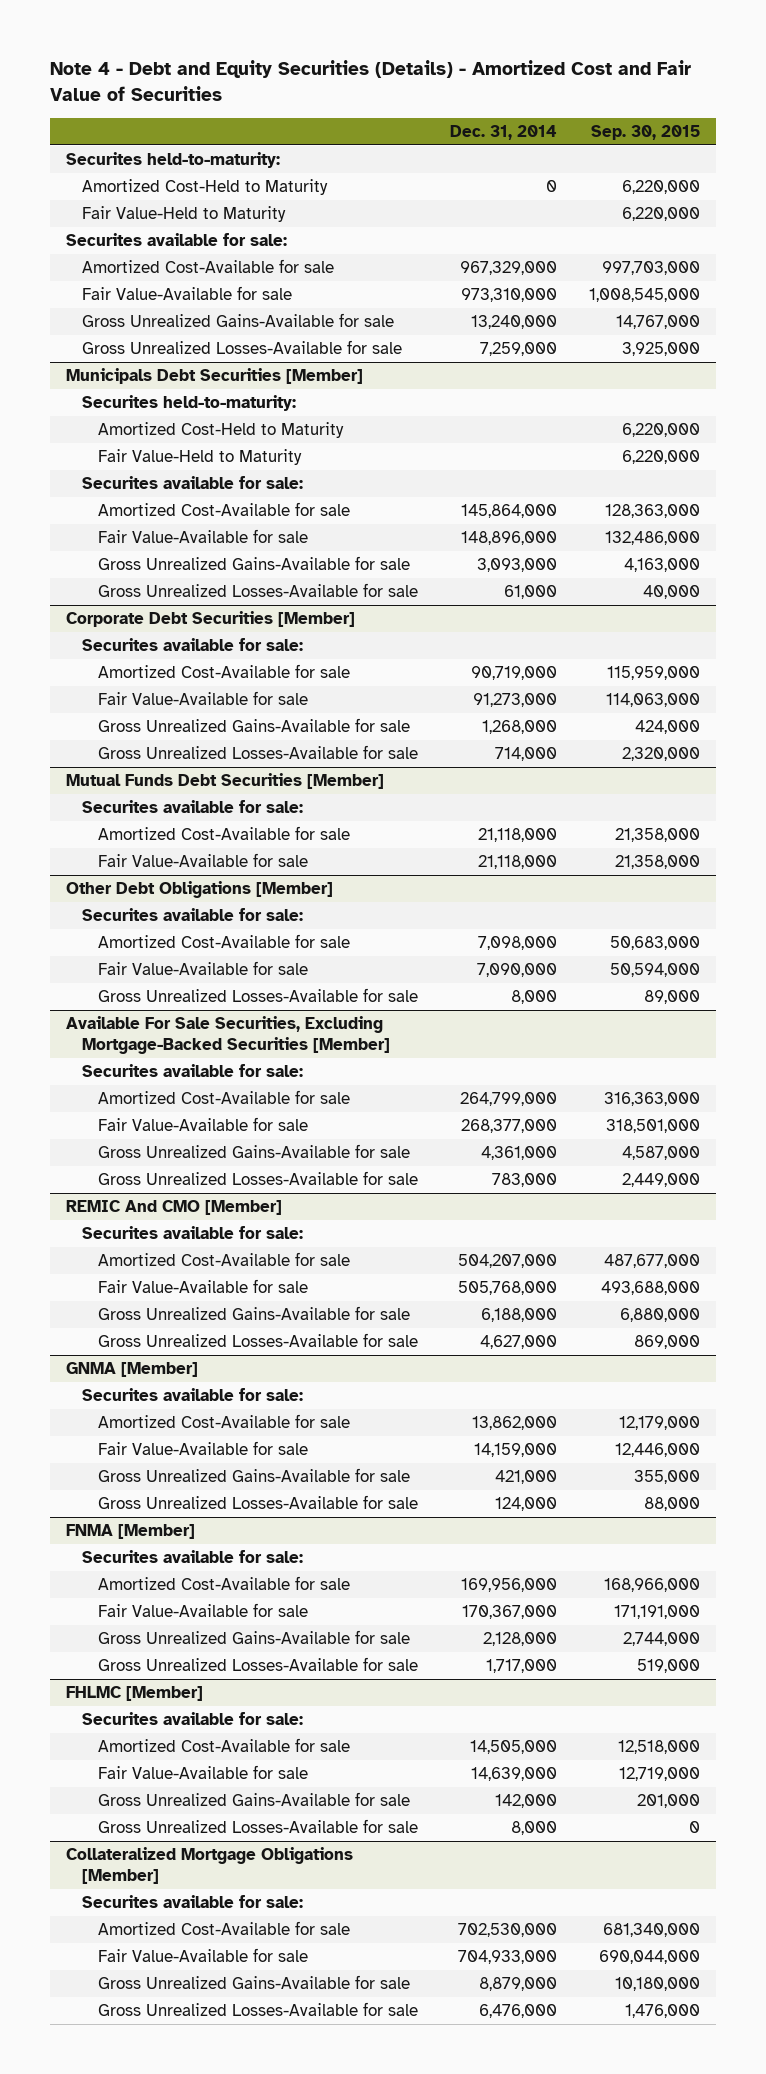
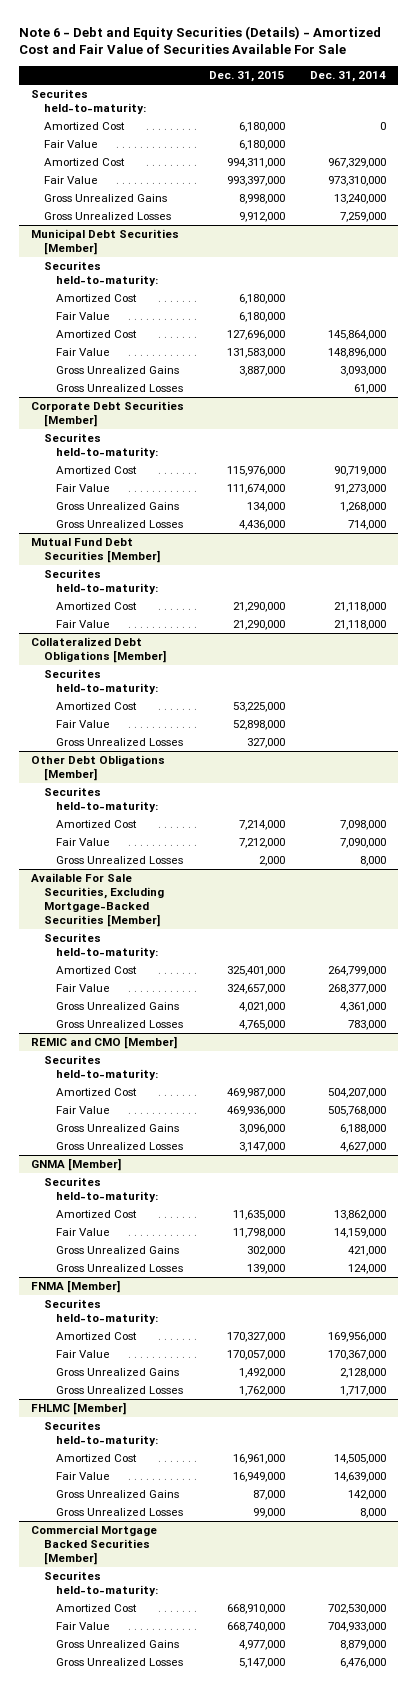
[49,60,691,102] Note 4 - Debt and Equity Securities (Details) - Amortized Cost and Fair Value of Securities -> [18,25,381,55] Note 6 - Debt and Equity Securities (Details) - Amortized Cost and Fair Value of Securities Available For Sale
[590,124,700,140] Sep. 30, 2015 -> none
none -> [209,71,286,83] Dec. 31, 2015
[65,233,287,247] Securites available for sale: -> none
[81,179,328,196] Amortized Cost-Held to Maturity -> [43,122,125,131] Amortized Cost
[81,206,286,223] Fair Value-Held to Maturity -> [43,140,98,149] Fair Value
[81,259,334,274] Amortized Cost-Available for sale -> [43,158,125,167] Amortized Cost
[81,286,292,301] Fair Value-Available for sale -> [43,176,98,185] Fair Value
[81,313,394,328] Gross Unrealized Gains-Available for sale -> [43,194,167,203] Gross Unrealized Gains
[81,340,402,355] Gross Unrealized Losses-Available for sale -> [43,212,171,221] Gross Unrealized Losses
[65,368,363,385] Municipals Debt Securities [Member] -> [31,229,180,256] Municipal Debt Securities [Member]
[81,476,303,490] Securites available for sale: -> none
[97,422,344,439] Amortized Cost-Held to Maturity -> [55,294,137,303] Amortized Cost
[97,449,302,466] Fair Value-Held to Maturity -> [55,312,110,321] Fair Value
[97,502,350,517] Amortized Cost-Available for sale -> [55,330,137,339] Amortized Cost
[97,529,308,544] Fair Value-Available for sale -> [55,348,110,357] Fair Value
[97,556,410,571] Gross Unrealized Gains-Available for sale -> [55,366,179,375] Gross Unrealized Gains
[97,583,418,598] Gross Unrealized Losses-Available for sale -> [55,384,183,393] Gross Unrealized Losses
[81,638,303,652] Securites available for sale: -> none
[81,800,303,814] Securites available for sale: -> none
none -> [43,433,158,459] Securites held-to-maturity:
[97,664,350,679] Amortized Cost-Available for sale -> [55,466,137,475] Amortized Cost
[97,691,308,706] Fair Value-Available for sale -> [55,484,110,493] Fair Value
[97,718,410,733] Gross Unrealized Gains-Available for sale -> [55,502,179,511] Gross Unrealized Gains
[97,745,418,760] Gross Unrealized Losses-Available for sale -> [55,520,183,529] Gross Unrealized Losses
[65,773,384,790] Mutual Funds Debt Securities [Member] -> [31,538,160,564] Mutual Fund Debt Securities [Member]
none -> [43,569,158,595] Securites held-to-maturity:
[97,826,350,841] Amortized Cost-Available for sale -> [55,602,137,611] Amortized Cost
[97,853,308,868] Fair Value-Available for sale -> [55,620,110,629] Fair Value
none -> [31,637,166,664] Collateralized Debt Obligations [Member]
none -> [43,669,158,695] Securites held-to-maturity:
none -> [55,702,137,711] Amortized Cost
none -> [55,720,110,729] Fair Value
none -> [55,738,183,747] Gross Unrealized Losses
[81,908,303,922] Securites available for sale: -> none
none -> [43,787,158,813] Securites held-to-maturity:
[97,934,350,949] Amortized Cost-Available for sale -> [55,820,137,829] Amortized Cost
[97,961,308,976] Fair Value-Available for sale -> [55,838,110,847] Fair Value
[97,988,418,1003] Gross Unrealized Losses-Available for sale -> [55,856,183,865] Gross Unrealized Losses
[81,1064,303,1078] Securites available for sale: -> none
[81,1226,303,1240] Securites available for sale: -> none
none -> [43,933,158,959] Securites held-to-maturity:
[97,1090,350,1105] Amortized Cost-Available for sale -> [55,966,137,975] Amortized Cost
[97,1117,308,1132] Fair Value-Available for sale -> [55,984,110,993] Fair Value
[97,1144,410,1159] Gross Unrealized Gains-Available for sale -> [55,1002,179,1011] Gross Unrealized Gains
[97,1171,418,1186] Gross Unrealized Losses-Available for sale -> [55,1020,183,1029] Gross Unrealized Losses
[65,1200,282,1216] REMIC And CMO [Member] -> [31,1036,178,1050] REMIC and CMO [Member]
none -> [43,1055,158,1081] Securites held-to-maturity:
[97,1252,350,1267] Amortized Cost-Available for sale -> [55,1088,137,1097] Amortized Cost
[97,1279,308,1294] Fair Value-Available for sale -> [55,1106,110,1115] Fair Value
[97,1306,410,1321] Gross Unrealized Gains-Available for sale -> [55,1124,179,1133] Gross Unrealized Gains
[97,1333,418,1348] Gross Unrealized Losses-Available for sale -> [55,1142,183,1151] Gross Unrealized Losses
[81,1388,303,1402] Securites available for sale: -> none
none -> [43,1177,158,1203] Securites held-to-maturity:
[97,1414,350,1429] Amortized Cost-Available for sale -> [55,1210,137,1219] Amortized Cost
[97,1441,308,1456] Fair Value-Available for sale -> [55,1228,110,1237] Fair Value
[97,1468,410,1483] Gross Unrealized Gains-Available for sale -> [55,1246,179,1255] Gross Unrealized Gains
[97,1495,418,1510] Gross Unrealized Losses-Available for sale -> [55,1264,183,1273] Gross Unrealized Losses
[81,1550,303,1564] Securites available for sale: -> none
none -> [43,1299,158,1325] Securites held-to-maturity:
[97,1576,350,1591] Amortized Cost-Available for sale -> [55,1332,137,1341] Amortized Cost
[97,1603,308,1618] Fair Value-Available for sale -> [55,1350,110,1359] Fair Value
[97,1630,410,1645] Gross Unrealized Gains-Available for sale -> [55,1368,179,1377] Gross Unrealized Gains
[97,1657,418,1672] Gross Unrealized Losses-Available for sale -> [55,1386,183,1395] Gross Unrealized Losses
[81,1712,303,1726] Securites available for sale: -> none
[65,1847,353,1884] Collateralized Mortgage Obligations [Member] -> none
[81,1895,303,1909] Securites available for sale: -> none
none -> [43,1421,158,1447] Securites held-to-maturity:
[97,1738,350,1753] Amortized Cost-Available for sale -> [55,1454,137,1463] Amortized Cost
[97,1765,308,1780] Fair Value-Available for sale -> [55,1472,110,1481] Fair Value
[97,1792,410,1807] Gross Unrealized Gains-Available for sale -> [55,1490,179,1499] Gross Unrealized Gains
[97,1819,418,1834] Gross Unrealized Losses-Available for sale -> [55,1508,183,1517] Gross Unrealized Losses
none -> [31,1525,158,1566] Commercial Mortgage Backed Securities [Member]
none -> [43,1571,158,1597] Securites held-to-maturity:
[97,1921,350,1936] Amortized Cost-Available for sale -> [55,1604,137,1613] Amortized Cost
[97,1948,308,1963] Fair Value-Available for sale -> [55,1622,110,1631] Fair Value
[97,1975,410,1990] Gross Unrealized Gains-Available for sale -> [55,1640,179,1649] Gross Unrealized Gains
[97,2002,418,2017] Gross Unrealized Losses-Available for sale -> [55,1658,183,1667] Gross Unrealized Losses

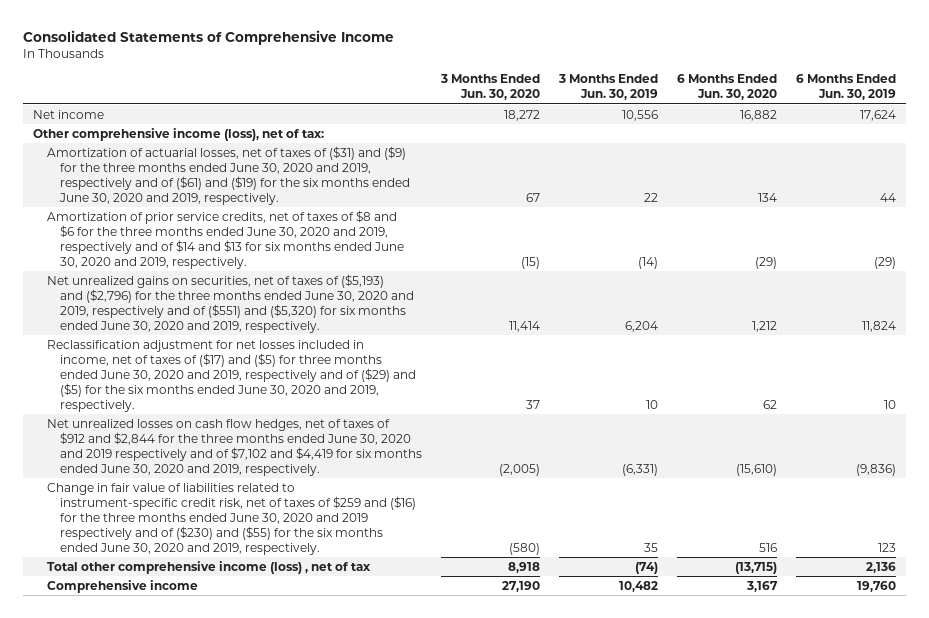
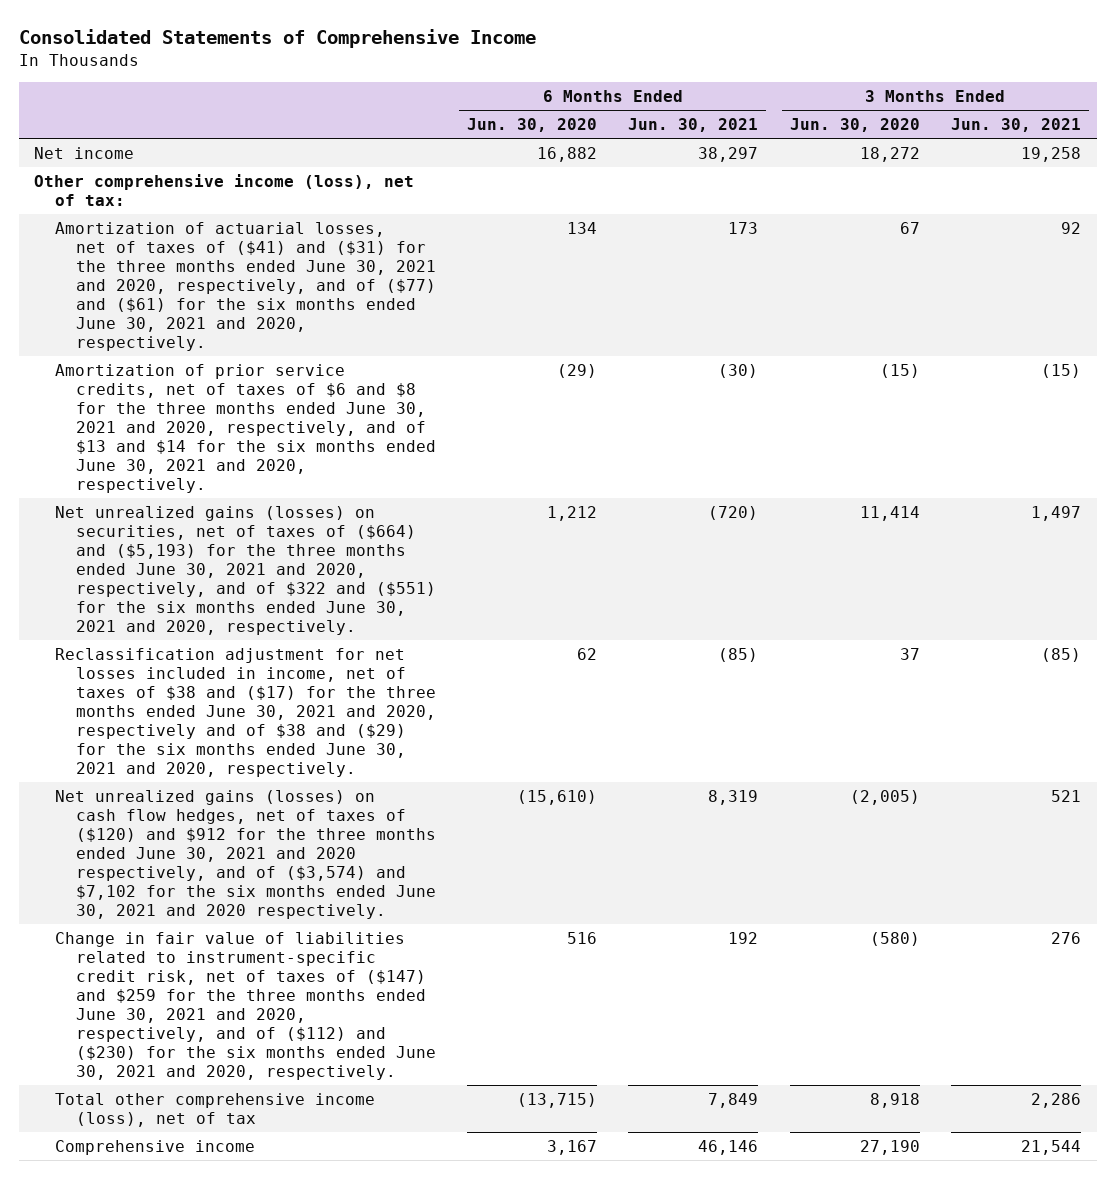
[558,74,659,101] 3 Months Ended Jun. 30, 2019 -> none
[796,74,897,101] 6 Months Ended Jun. 30, 2019 -> none
none -> [628,118,759,133] Jun. 30, 2021
none -> [951,118,1082,133] Jun. 30, 2021
[46,145,411,205] Amortization of actuarial losses, net of taxes of ($31) and ($9) for the three months ended June 30, 2020 and 2019, respectively and of ($61) and ($19) for the six months ended June 30, 2020 and 2019, respectively. -> [55,222,436,352] Amortization of actuarial losses, net of taxes of ($41) and ($31) for the three months ended June 30, 2021 and 2020, respectively, and of ($77) and ($61) for the six months ended June 30, 2021 and 2020, respectively.
[46,209,405,269] Amortization of prior service credits, net of taxes of $8 and $6 for the three months ended June 30, 2020 and 2019, respectively and of $14 and $13 for six months ended June 30, 2020 and 2019, respectively. -> [55,364,436,494] Amortization of prior service credits, net of taxes of $6 and $8 for the three months ended June 30, 2021 and 2020, respectively, and of $13 and $14 for the six months ended June 30, 2021 and 2020, respectively.
[46,273,415,333] Net unrealized gains on securities, net of taxes of ($5,193) and ($2,796) for the three months ended June 30, 2020 and 2019, respectively and of ($551) and ($5,320) for six months ended June 30, 2020 and 2019, respectively. -> [55,506,436,636] Net unrealized gains (losses) on securities, net of taxes of ($664) and ($5,193) for the three months ended June 30, 2021 and 2020, respectively, and of $322 and ($551) for the six months ended June 30, 2021 and 2020, respectively.
[46,339,417,412] Reclassification adjustment for net losses included in income, net of taxes of ($17) and ($5) for three months ended June 30, 2020 and 2019, respectively and of ($29) and ($5) for the six months ended June 30, 2020 and 2019, respectively. -> [55,648,436,778] Reclassification adjustment for net losses included in income, net of taxes of $38 and ($17) for the three months ended June 30, 2021 and 2020, respectively and of $38 and ($29) for the six months ended June 30, 2021 and 2020, respectively.
[46,418,423,476] Net unrealized losses on cash flow hedges, net of taxes of $912 and $2,844 for the three months ended June 30, 2020 and 2019 respectively and of $7,102 and $4,419 for six months ended June 30, 2020 and 2019, respectively. -> [55,790,436,920] Net unrealized gains (losses) on cash flow hedges, net of taxes of ($120) and $912 for the three months ended June 30, 2021 and 2020 respectively, and of ($3,574) and $7,102 for the six months ended June 30, 2021 and 2020 respectively.
[46,482,417,555] Change in fair value of liabilities related to instrument-specific credit risk, net of taxes of $259 and ($16) for the three months ended June 30, 2020 and 2019 respectively and of ($230) and ($55) for the six months ended June 30, 2020 and 2019, respectively. -> [55,932,436,1081] Change in fair value of liabilities related to instrument-specific credit risk, net of taxes of ($147) and $259 for the three months ended June 30, 2021 and 2020, respectively, and of ($112) and ($230) for the six months ended June 30, 2021 and 2020, respectively.
[46,560,371,574] Total other comprehensive income (loss) , net of tax -> [55,1093,376,1128] Total other comprehensive income (loss), net of tax

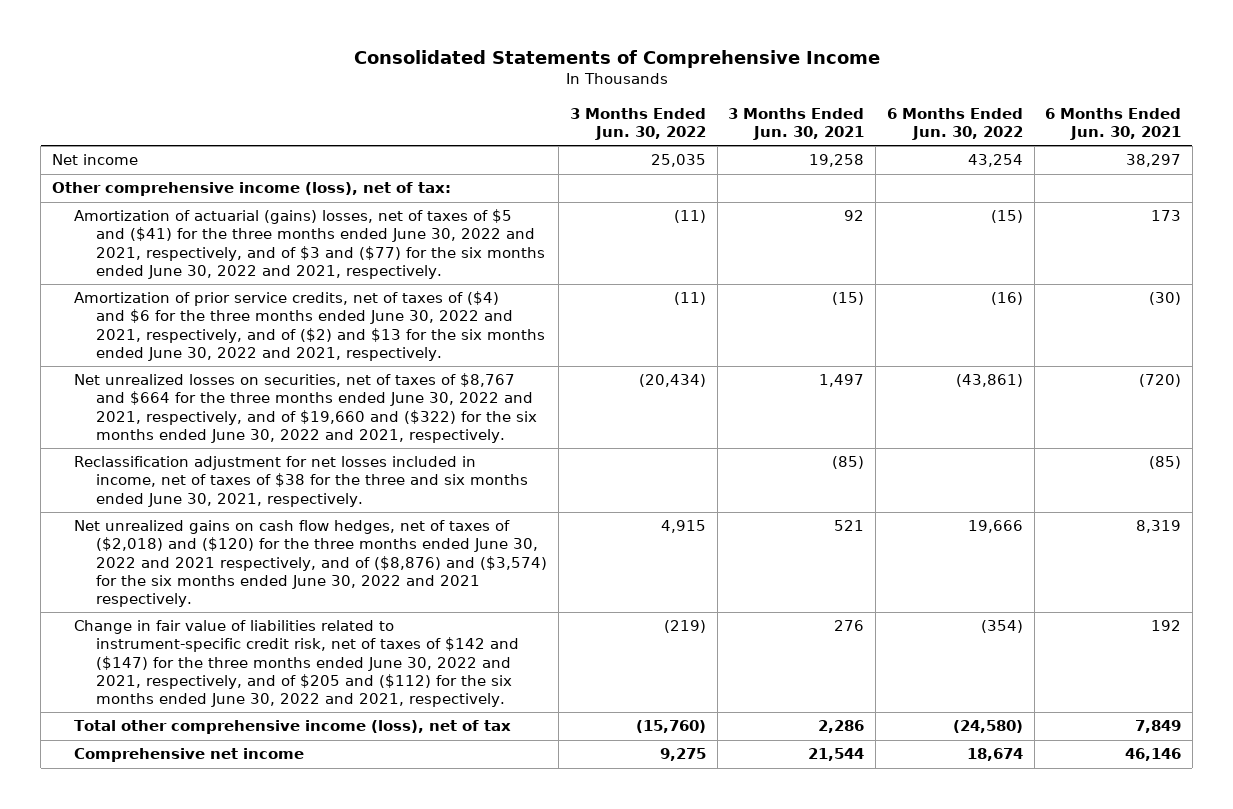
[467,118,598,133] Jun. 30, 2020 -> none
[789,118,920,133] Jun. 30, 2020 -> none
none -> [569,107,706,140] 3 Months Ended Jun. 30, 2022
none -> [886,107,1023,140] 6 Months Ended Jun. 30, 2022
[55,222,436,352] Amortization of actuarial losses, net of taxes of ($41) and ($31) for the three months ended June 30, 2021 and 2020, respectively, and of ($77) and ($61) for the six months ended June 30, 2021 and 2020, respectively. -> [74,209,546,279] Amortization of actuarial (gains) losses, net of taxes of $5 and ($41) for the three months ended June 30, 2022 and 2021, respectively, and of $3 and ($77) for the six months ended June 30, 2022 and 2021, respectively.
[55,364,436,494] Amortization of prior service credits, net of taxes of $6 and $8 for the three months ended June 30, 2021 and 2020, respectively, and of $13 and $14 for the six months ended June 30, 2021 and 2020, respectively. -> [74,291,546,361] Amortization of prior service credits, net of taxes of ($4) and $6 for the three months ended June 30, 2022 and 2021, respectively, and of ($2) and $13 for the six months ended June 30, 2022 and 2021, respectively.
[55,506,436,636] Net unrealized gains (losses) on securities, net of taxes of ($664) and ($5,193) for the three months ended June 30, 2021 and 2020, respectively, and of $322 and ($551) for the six months ended June 30, 2021 and 2020, respectively. -> [74,373,538,443] Net unrealized losses on securities, net of taxes of $8,767 and $664 for the three months ended June 30, 2022 and 2021, respectively, and of $19,660 and ($322) for the six months ended June 30, 2022 and 2021, respectively.
[55,648,436,778] Reclassification adjustment for net losses included in income, net of taxes of $38 and ($17) for the three months ended June 30, 2021 and 2020, respectively and of $38 and ($29) for the six months ended June 30, 2021 and 2020, respectively. -> [74,456,529,507] Reclassification adjustment for net losses included in income, net of taxes of $38 for the three and six months ended June 30, 2021, respectively.
[55,790,436,920] Net unrealized gains (losses) on cash flow hedges, net of taxes of ($120) and $912 for the three months ended June 30, 2021 and 2020 respectively, and of ($3,574) and $7,102 for the six months ended June 30, 2021 and 2020 respectively. -> [74,520,548,607] Net unrealized gains on cash flow hedges, net of taxes of ($2,018) and ($120) for the three months ended June 30, 2022 and 2021 respectively, and of ($8,876) and ($3,574) for the six months ended June 30, 2022 and 2021 respectively.
[55,932,436,1081] Change in fair value of liabilities related to instrument-specific credit risk, net of taxes of ($147) and $259 for the three months ended June 30, 2021 and 2020, respectively, and of ($112) and ($230) for the six months ended June 30, 2021 and 2020, respectively. -> [74,620,520,707] Change in fair value of liabilities related to instrument-specific credit risk, net of taxes of $142 and ($147) for the three months ended June 30, 2022 and 2021, respectively, and of $205 and ($112) for the six months ended June 30, 2022 and 2021, respectively.
[55,1140,256,1156] Comprehensive income -> [74,748,305,763] Comprehensive net income

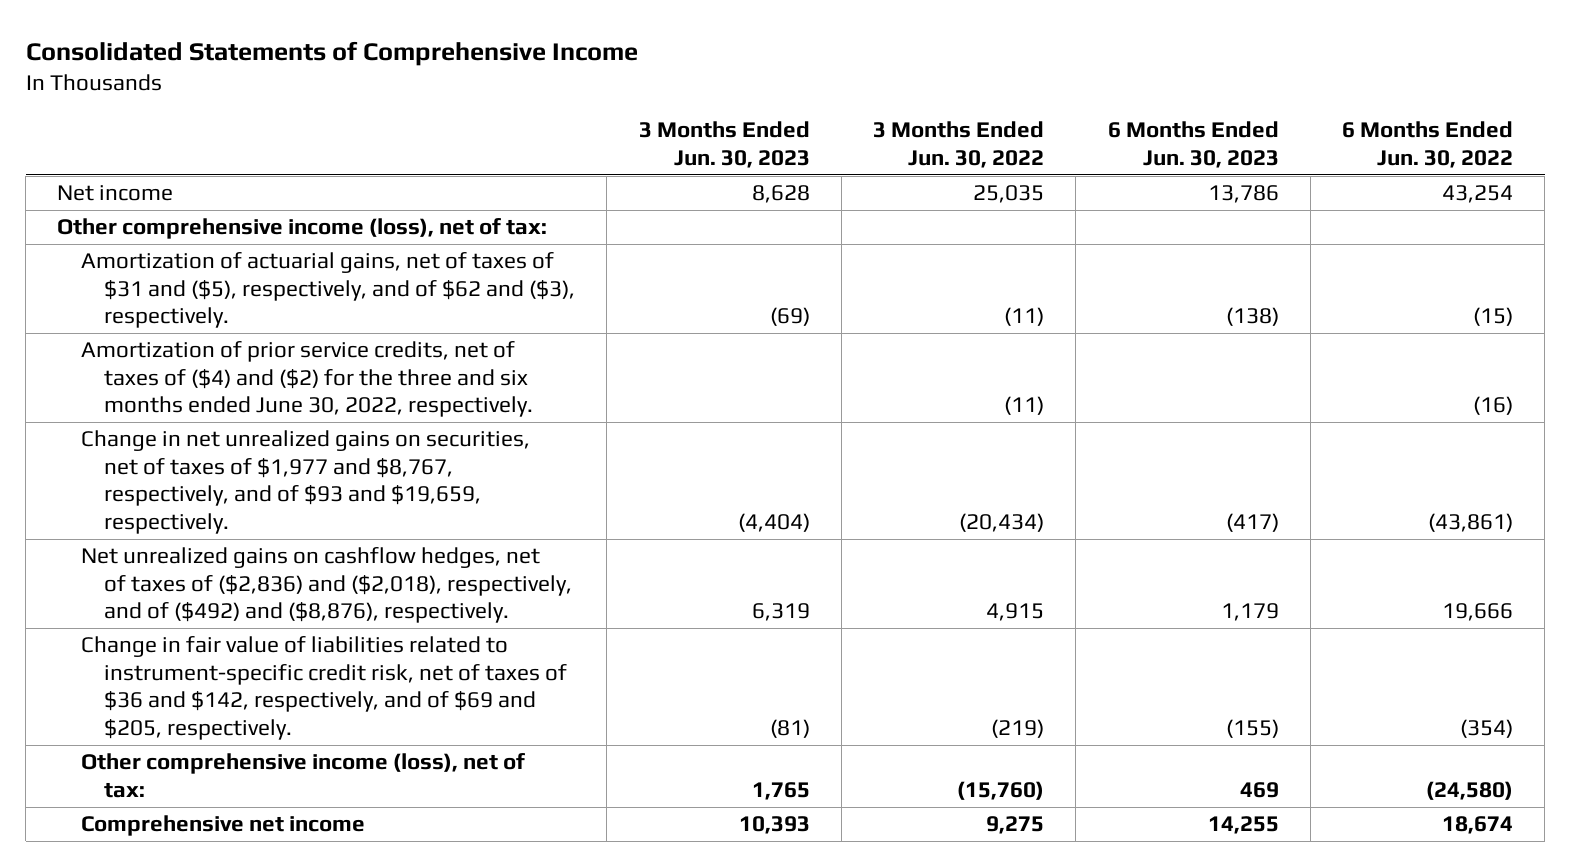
[728,107,865,140] 3 Months Ended Jun. 30, 2021 -> none
[1045,107,1182,140] 6 Months Ended Jun. 30, 2021 -> none
none -> [638,121,810,168] 3 Months Ended Jun. 30, 2023
none -> [1107,121,1279,168] 6 Months Ended Jun. 30, 2023
[74,456,529,507] Reclassification adjustment for net losses included in income, net of taxes of $38 for the three and six months ended June 30, 2021, respectively. -> none
[74,209,546,279] Amortization of actuarial (gains) losses, net of taxes of $5 and ($41) for the three months ended June 30, 2022 and 2021, respectively, and of $3 and ($77) for the six months ended June 30, 2022 and 2021, respectively. -> [80,252,575,329] Amortization of actuarial gains, net of taxes of $31 and ($5), respectively, and of $62 and ($3), respectively.
[74,291,546,361] Amortization of prior service credits, net of taxes of ($4) and $6 for the three months ended June 30, 2022 and 2021, respectively, and of ($2) and $13 for the six months ended June 30, 2022 and 2021, respectively. -> [80,341,533,418] Amortization of prior service credits, net of taxes of ($4) and ($2) for the three and six months ended June 30, 2022, respectively.
[74,373,538,443] Net unrealized losses on securities, net of taxes of $8,767 and $664 for the three months ended June 30, 2022 and 2021, respectively, and of $19,660 and ($322) for the six months ended June 30, 2022 and 2021, respectively. -> [80,430,530,534] Change in net unrealized gains on securities, net of taxes of $1,977 and $8,767, respectively, and of $93 and $19,659, respectively.
[74,520,548,607] Net unrealized gains on cash flow hedges, net of taxes of ($2,018) and ($120) for the three months ended June 30, 2022 and 2021 respectively, and of ($8,876) and ($3,574) for the six months ended June 30, 2022 and 2021 respectively. -> [80,547,572,624] Net unrealized gains on cashflow hedges, net of taxes of ($2,836) and ($2,018), respectively, and of ($492) and ($8,876), respectively.
[74,620,520,707] Change in fair value of liabilities related to instrument-specific credit risk, net of taxes of $142 and ($147) for the three months ended June 30, 2022 and 2021, respectively, and of $205 and ($112) for the six months ended June 30, 2022 and 2021, respectively. -> [80,636,567,740] Change in fair value of liabilities related to instrument-specific credit risk, net of taxes of $36 and $142, respectively, and of $69 and $205, respectively.
[74,720,512,735] Total other comprehensive income (loss), net of tax -> [80,753,525,798] Other comprehensive income (loss), net of tax:

